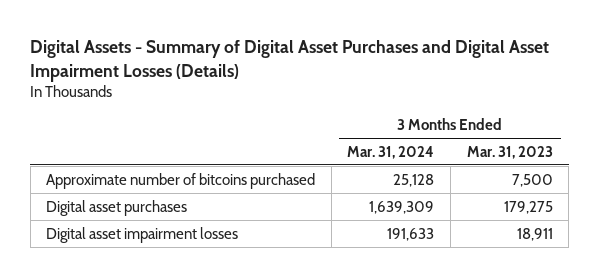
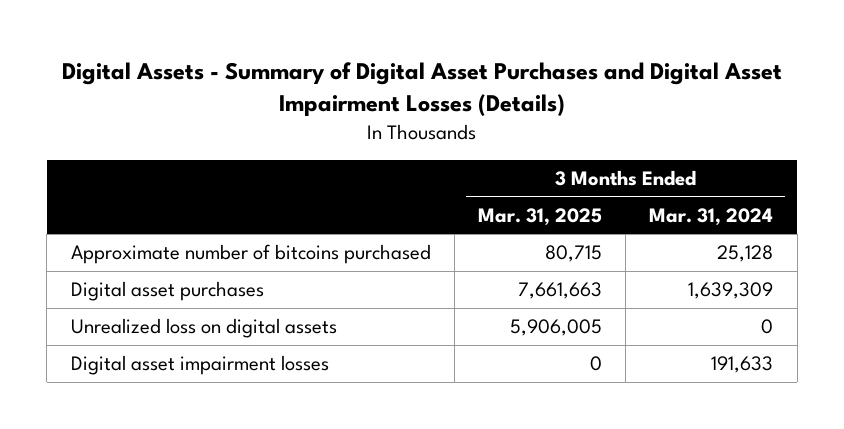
[466,145,553,159] Mar. 31, 2023 -> none
none -> [477,207,602,226] Mar. 31, 2025
none -> [70,318,337,339] Unrealized loss on digital assets

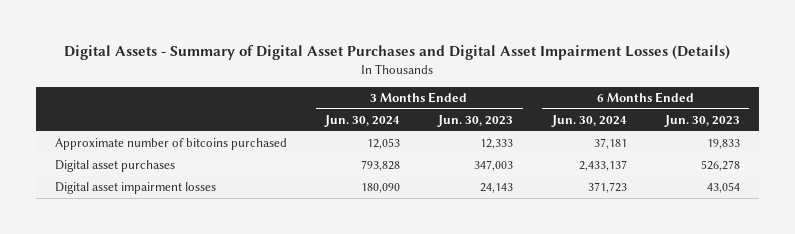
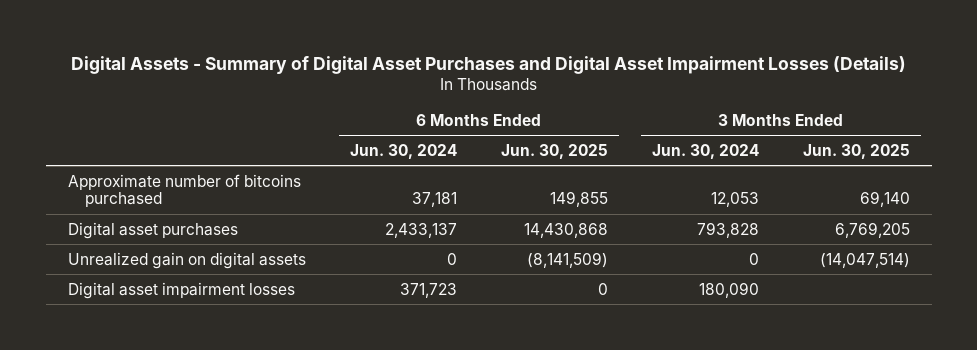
[437,115,514,128] Jun. 30, 2023 -> none
[663,115,740,128] Jun. 30, 2023 -> none
none -> [500,143,608,159] Jun. 30, 2025
none -> [802,143,910,159] Jun. 30, 2025
none -> [67,251,306,269] Unrealized gain on digital assets

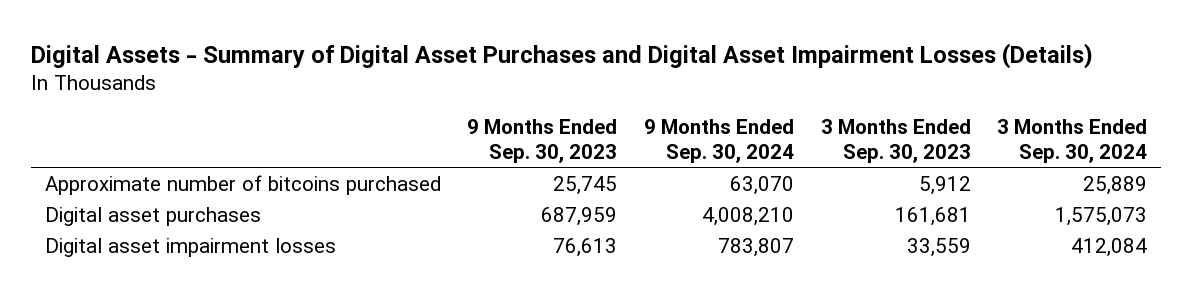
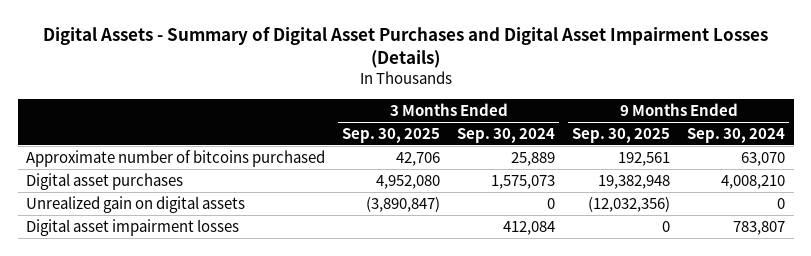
[467,118,618,163] 9 Months Ended Sep. 30, 2023 -> none
[820,118,971,163] 3 Months Ended Sep. 30, 2023 -> none
none -> [342,127,441,143] Sep. 30, 2025
none -> [572,127,671,143] Sep. 30, 2025
none -> [26,195,246,213] Unrealized gain on digital assets

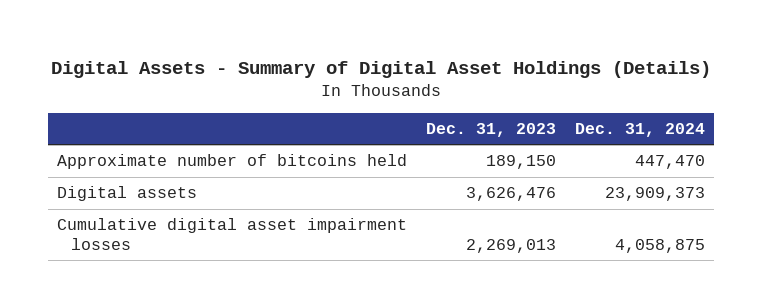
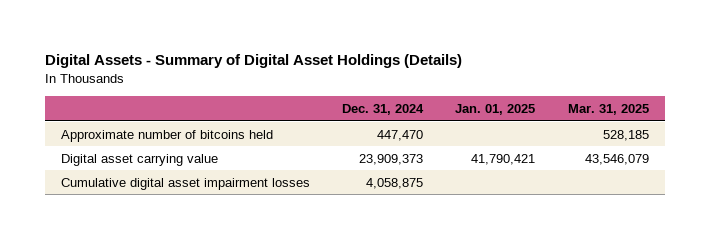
[425,123,556,138] Dec. 31, 2023 -> none
none -> [455,104,536,116] Jan. 01, 2025
none -> [567,104,649,116] Mar. 31, 2025
[57,186,198,202] Digital assets -> [60,153,218,166] Digital asset carrying value

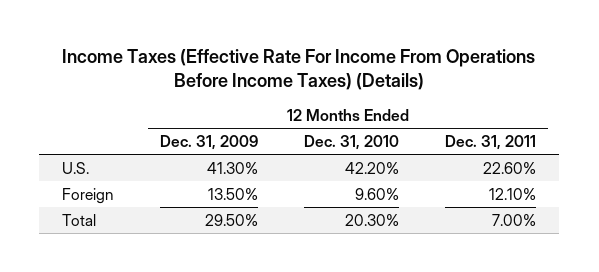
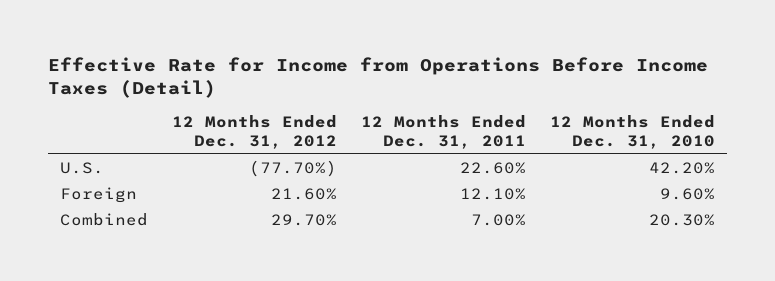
[62,49,536,91] Income Taxes (Effective Rate For Income From Operations Before Income Taxes) (Details) -> [47,56,708,98] Effective Rate for Income from Operations Before Income Taxes (Detail)
[159,135,258,151] Dec. 31, 2009 -> none
none -> [171,114,337,150] 12 Months Ended Dec. 31, 2012
[62,213,97,226] Total -> [59,213,148,227] Combined

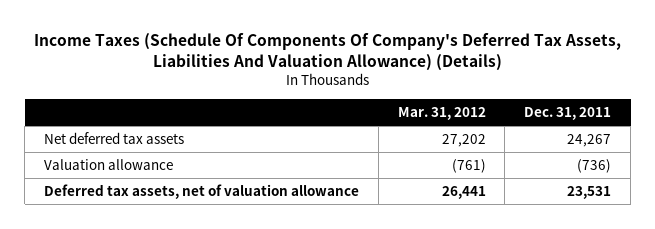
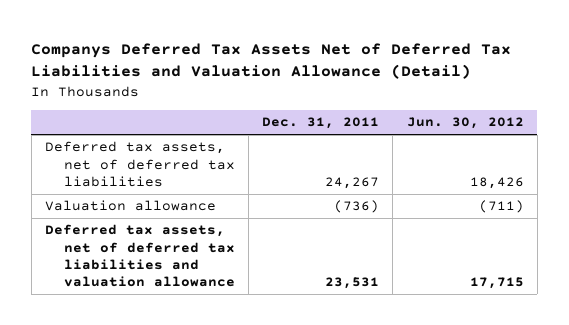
[33,32,621,71] Income Taxes (Schedule Of Components Of Company's Deferred Tax Assets, Liabilities And Valuation Allowance) (Details) -> [31,42,512,80] Companys Deferred Tax Assets Net of Deferred Tax Liabilities and Valuation Allowance (Detail)
[397,106,486,120] Mar. 31, 2012 -> none
none -> [406,117,524,130] Jun. 30, 2012
[43,132,184,145] Net deferred tax assets -> [45,141,235,187] Deferred tax assets, net of deferred tax liabilities
[43,184,359,200] Deferred tax assets, net of valuation allowance -> [45,224,235,288] Deferred tax assets, net of deferred tax liabilities and valuation allowance

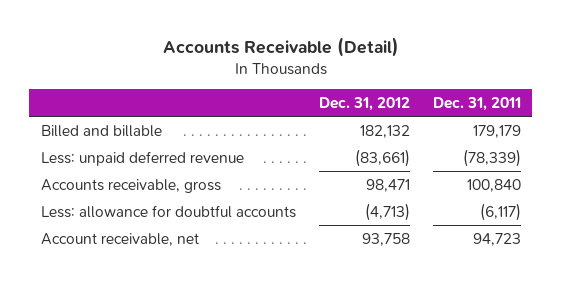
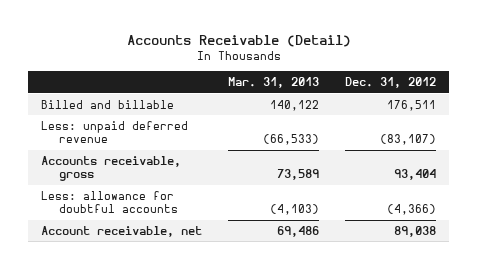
[432,96,521,111] Dec. 31, 2011 -> none
none -> [228,77,320,89] Mar. 31, 2013
[359,124,410,138] 182,132 -> [387,99,437,111] 176,511
[354,148,410,167] (83,661) -> [380,134,437,146] (83,107)
[365,178,410,192] 98,471 -> [394,169,437,181] 93,404
[364,202,410,221] (4,713) -> [387,204,437,216] (4,366)
[361,232,410,246] 93,758 -> [394,225,437,237] 89,038

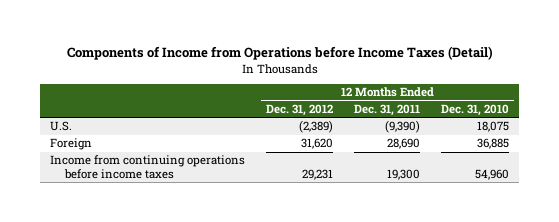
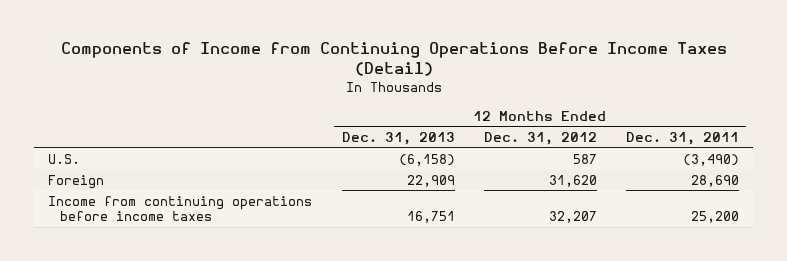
[66,46,493,61] Components of Income from Operations before Income Taxes (Detail) -> [60,42,727,77] Components of Income from Continuing Operations Before Income Taxes (Detail)
[441,104,510,117] Dec. 31, 2010 -> none
none -> [341,131,455,145] Dec. 31, 2013
[299,120,334,134] (2,389) -> [572,153,597,164] 587
[385,120,421,134] (9,390) -> [682,153,739,166] (3,490)
[302,168,334,180] 29,231 -> [548,211,597,224] 32,207
[387,168,421,180] 19,300 -> [690,211,739,224] 25,200

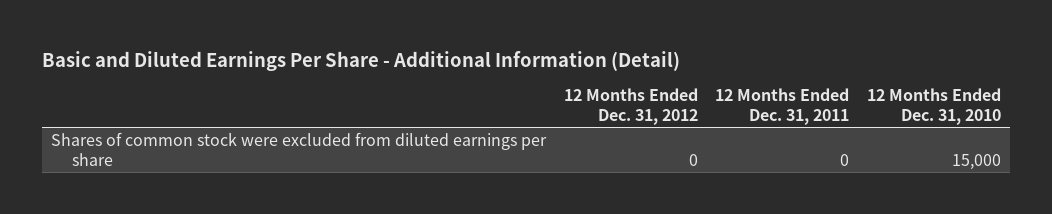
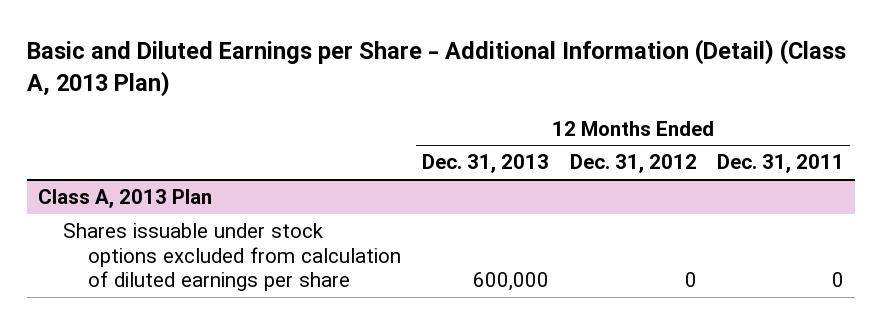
[42,50,681,71] Basic and Diluted Earnings Per Share - Additional Information (Detail) -> [27,38,847,97] Basic and Diluted Earnings per Share - Additional Information (Detail) (Class A, 2013 Plan)
[867,88,1002,125] 12 Months Ended Dec. 31, 2010 -> none
none -> [421,154,549,174] Dec. 31, 2013
none -> [37,189,212,209] Class A, 2013 Plan
[51,132,548,166] Shares of common stock were excluded from diluted earnings per share -> [62,223,401,292] Shares issuable under stock options excluded from calculation of diluted earnings per share

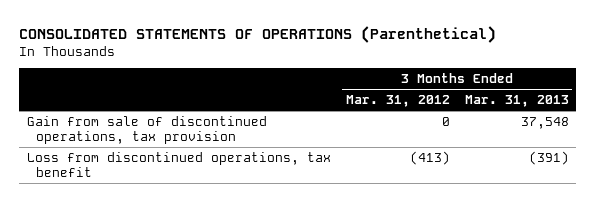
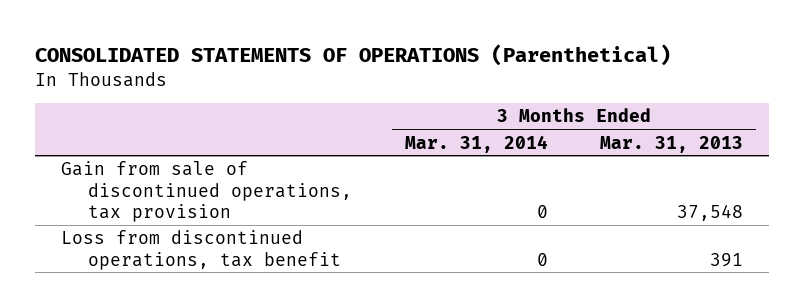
[345,95,450,108] Mar. 31, 2012 -> none
none -> [404,134,548,153] Mar. 31, 2014
[528,150,569,165] (391) -> [710,252,744,267] 391

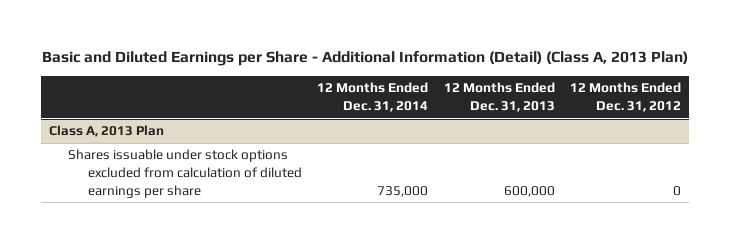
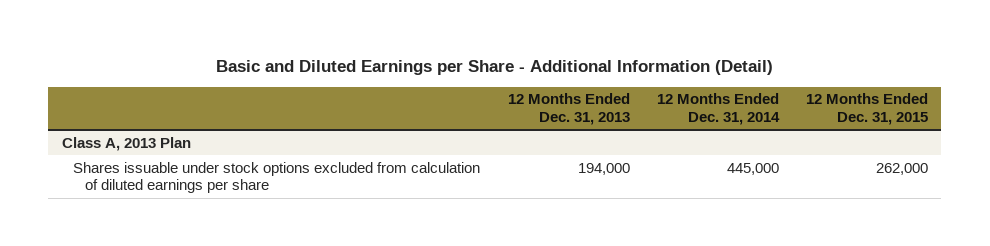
[42,51,689,67] Basic and Diluted Earnings per Share - Additional Information (Detail) (Class A, 2013 Plan) -> [215,59,773,75] Basic and Diluted Earnings per Share - Additional Information (Detail)
[570,82,682,113] 12 Months Ended Dec. 31, 2012 -> none
none -> [805,93,928,125] 12 Months Ended Dec. 31, 2015
[377,185,429,197] 735,000 -> [726,162,779,175] 445,000
[503,185,555,197] 600,000 -> [577,162,630,175] 194,000

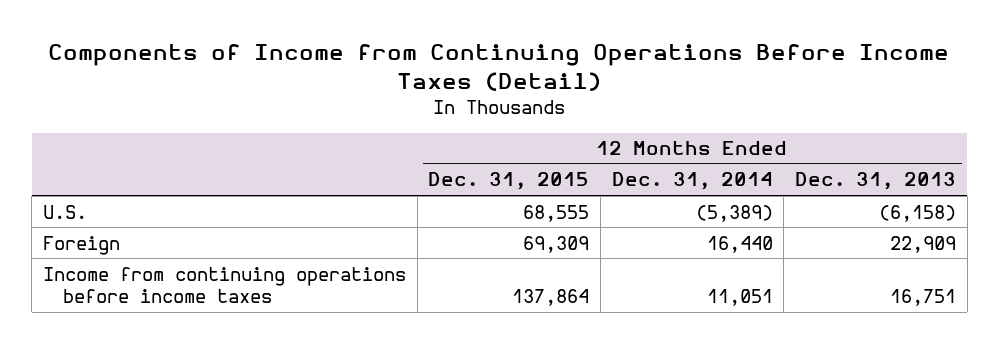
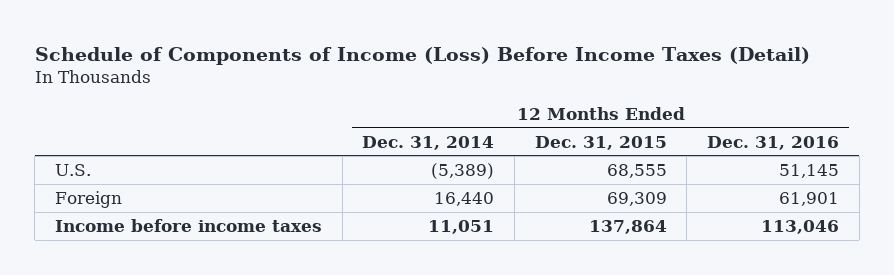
[48,44,950,92] Components of Income from Continuing Operations Before Income Taxes (Detail) -> [34,46,810,65] Schedule of Components of Income (Loss) Before Income Taxes (Detail)
[795,172,957,191] Dec. 31, 2013 -> none
none -> [707,135,840,150] Dec. 31, 2016
[42,266,406,304] Income from continuing operations before income taxes -> [55,218,323,232] Income before income taxes

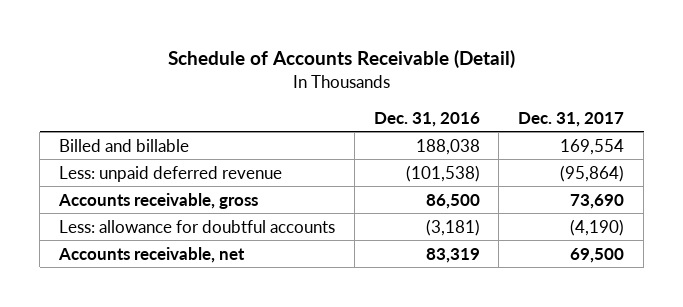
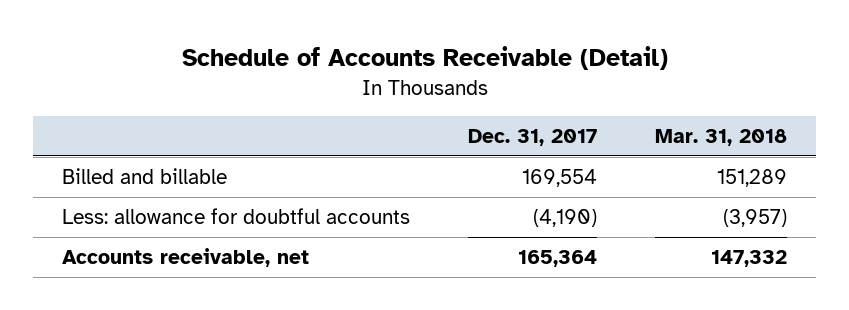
[373,111,480,127] Dec. 31, 2016 -> none
none -> [655,129,788,147] Mar. 31, 2018
[59,165,283,182] Less: unpaid deferred revenue -> none
[58,192,259,209] Accounts receivable, gross -> none
[570,247,625,263] 69,500 -> [518,250,598,268] 165,364

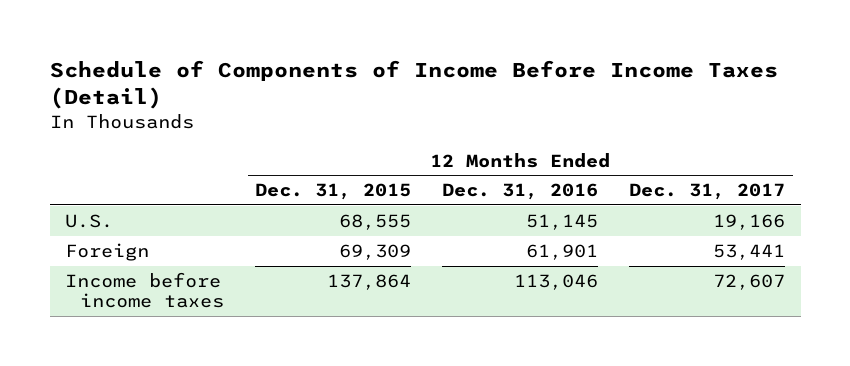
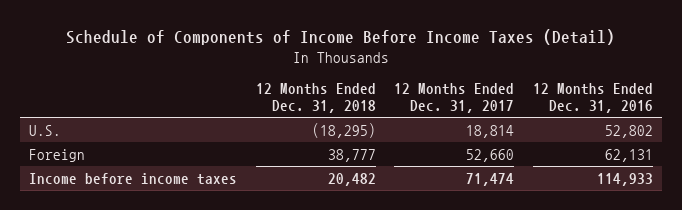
[255,183,412,201] Dec. 31, 2015 -> none
none -> [255,82,376,113] 12 Months Ended Dec. 31, 2018
[526,213,599,230] 51,145 -> [604,124,653,138] 52,802
[713,213,786,230] 19,166 -> [466,124,515,138] 18,814
[526,243,599,260] 61,901 -> [604,148,653,162] 62,131
[713,243,786,260] 53,441 -> [466,148,515,162] 52,660
[514,273,599,290] 113,046 -> [596,172,653,186] 114,933
[713,273,786,290] 72,607 -> [466,172,515,186] 71,474

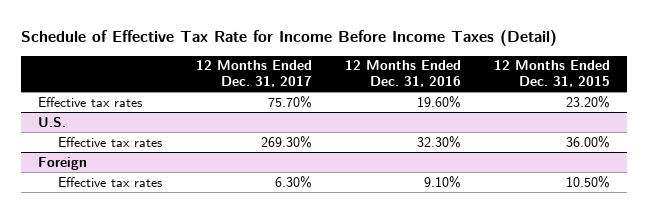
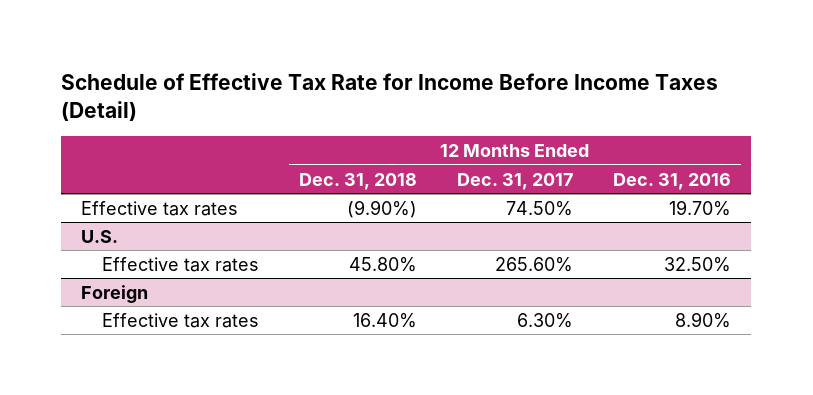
[493,60,610,88] 12 Months Ended Dec. 31, 2015 -> none
none -> [299,172,418,190] Dec. 31, 2018
[267,95,312,108] 75.70% -> [506,200,574,216] 74.50%
[416,95,461,108] 19.60% -> [669,199,732,216] 19.70%
[260,135,312,148] 269.30% -> [495,256,574,272] 265.60%
[416,135,461,148] 32.30% -> [664,256,732,272] 32.50%
[423,175,461,188] 9.10% -> [675,311,732,328] 8.90%

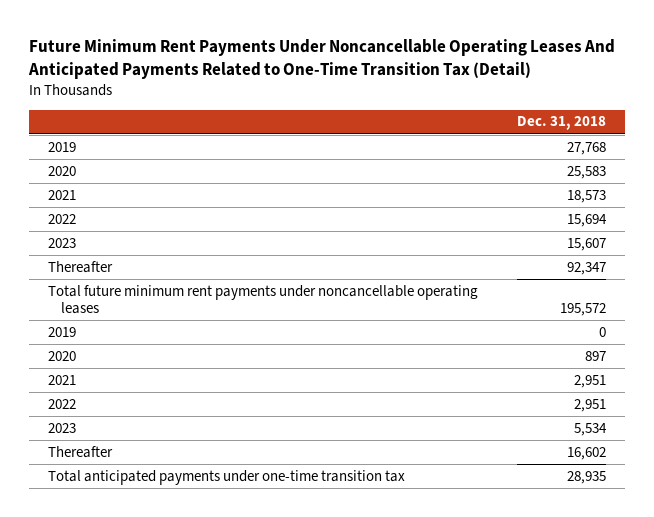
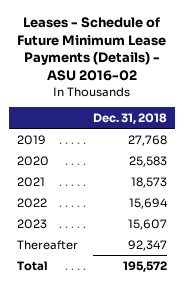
[28,38,616,79] Future Minimum Rent Payments Under Noncancellable Operating Leases And Anticipated Payments Related to One-Time Transition Tax (Detail) -> [17,16,167,82] Leases - Schedule of Future Minimum Lease Payments (Details) - ASU 2016-02
[48,326,77,337] 2019 -> none
[48,350,77,361] 2020 -> none
[48,374,77,385] 2021 -> none
[48,398,77,409] 2022 -> none
[48,422,77,433] 2023 -> none
[48,445,114,458] Thereafter -> none
[48,469,406,485] Total anticipated payments under one-time transition tax -> none
[48,284,479,314] Total future minimum rent payments under noncancellable operating leases -> [16,260,48,271] Total

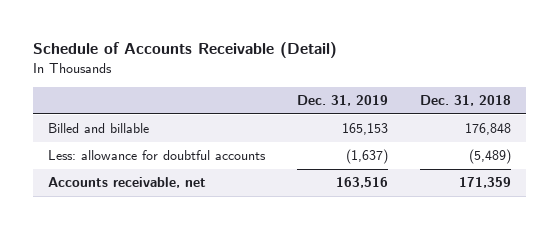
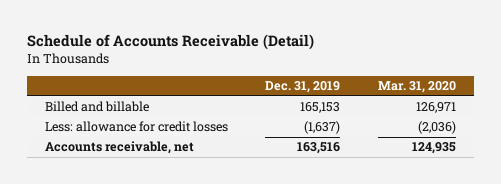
[419,95,511,107] Dec. 31, 2018 -> none
none -> [377,81,456,94] Mar. 31, 2020
[48,150,267,161] Less: allowance for doubtful accounts -> [45,121,229,133] Less: allowance for credit losses

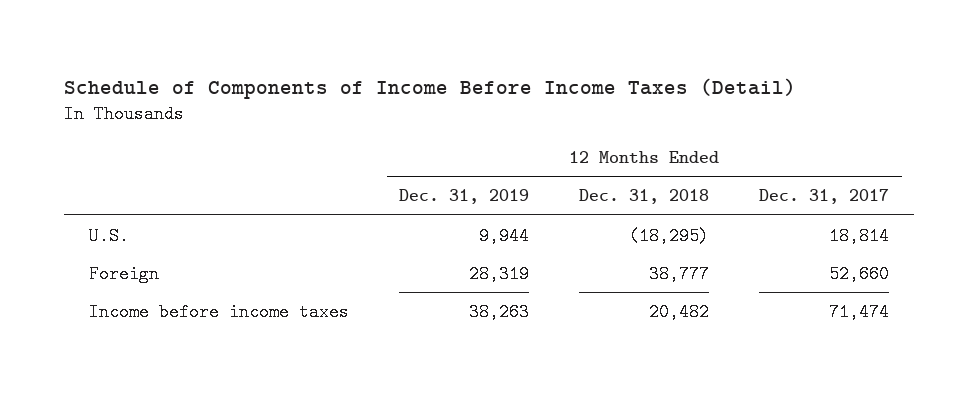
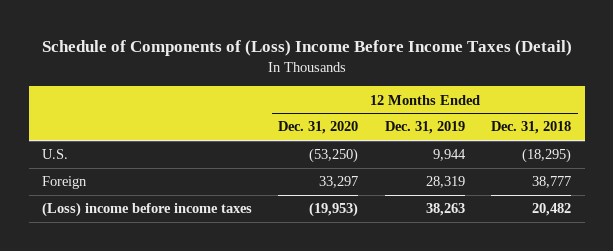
[64,77,797,99] Schedule of Components of Income Before Income Taxes (Detail) -> [41,39,572,56] Schedule of Components of (Loss) Income Before Income Taxes (Detail)
[759,189,890,205] Dec. 31, 2017 -> none
none -> [278,121,359,135] Dec. 31, 2020
[89,302,350,321] Income before income taxes -> [42,202,253,218] (Loss) income before income taxes

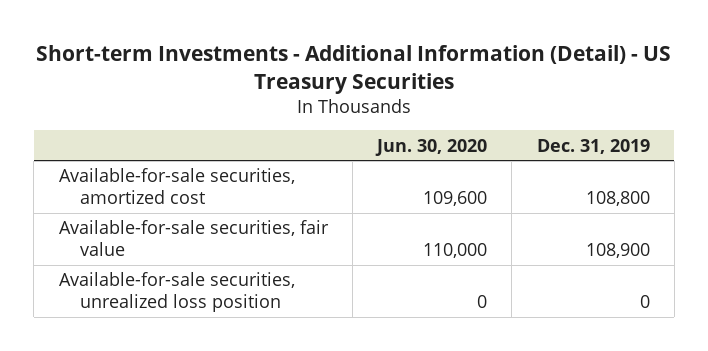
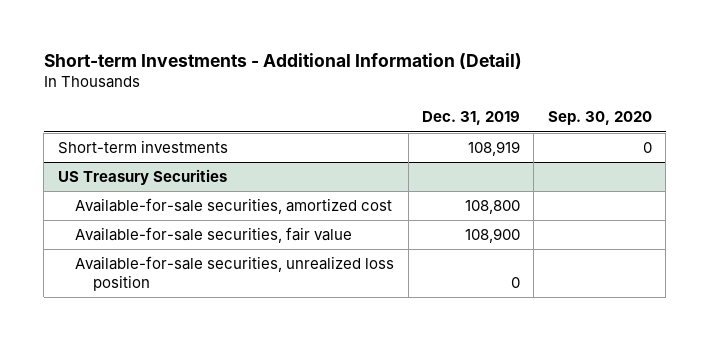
[36,45,672,94] Short-term Investments - Additional Information (Detail) - US Treasury Securities -> [43,53,522,70] Short-term Investments - Additional Information (Detail)
[375,138,488,156] Jun. 30, 2020 -> none
none -> [547,111,652,126] Sep. 30, 2020
none -> [57,140,228,155] Short-term investments
none -> [57,169,227,186] US Treasury Securities

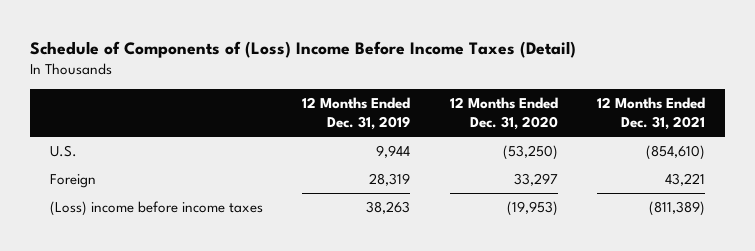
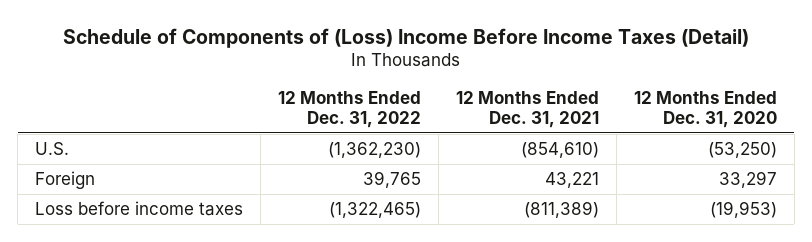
[302,97,411,131] 12 Months Ended Dec. 31, 2019 -> none
none -> [278,90,422,128] 12 Months Ended Dec. 31, 2022
[49,201,263,217] (Loss) income before income taxes -> [35,200,244,216] Loss before income taxes

